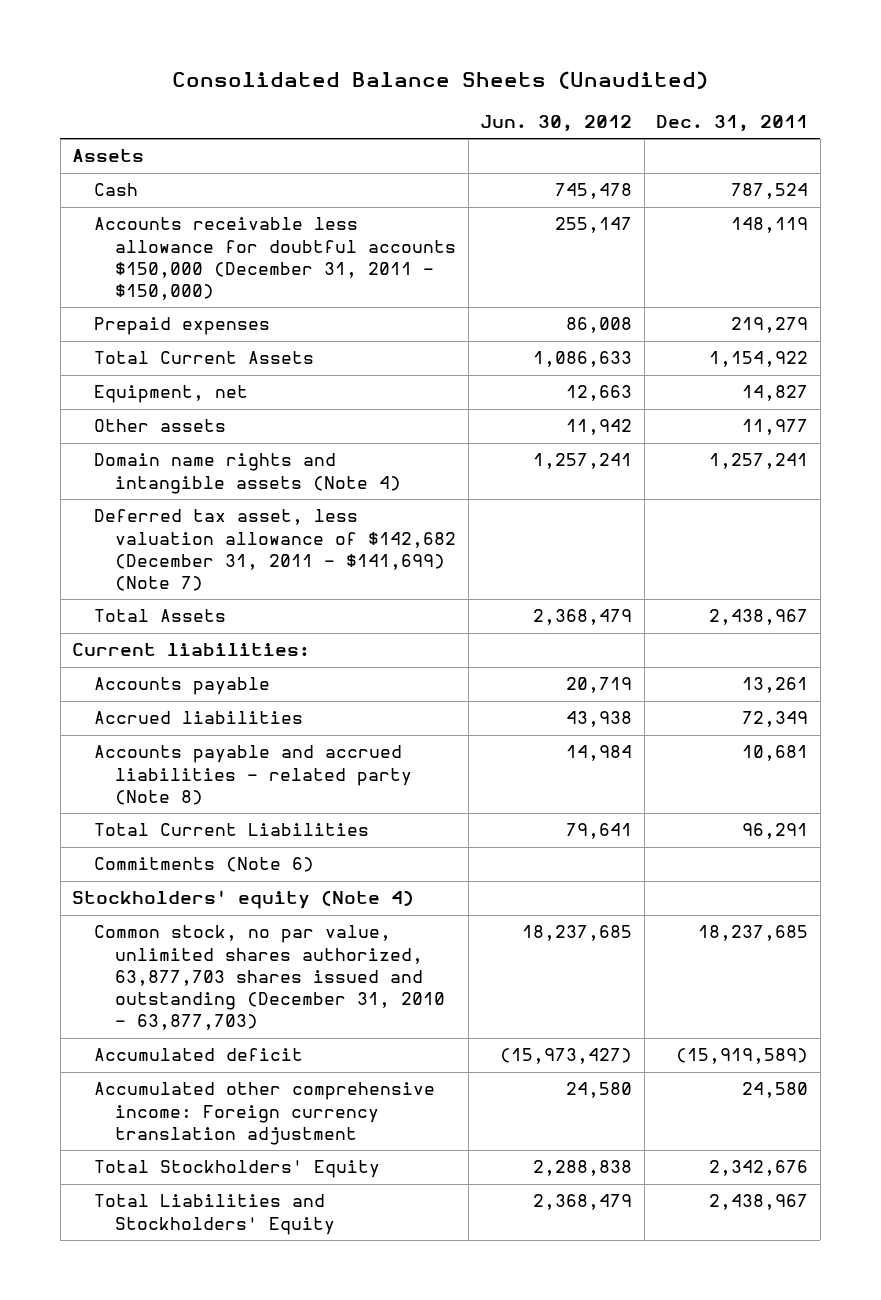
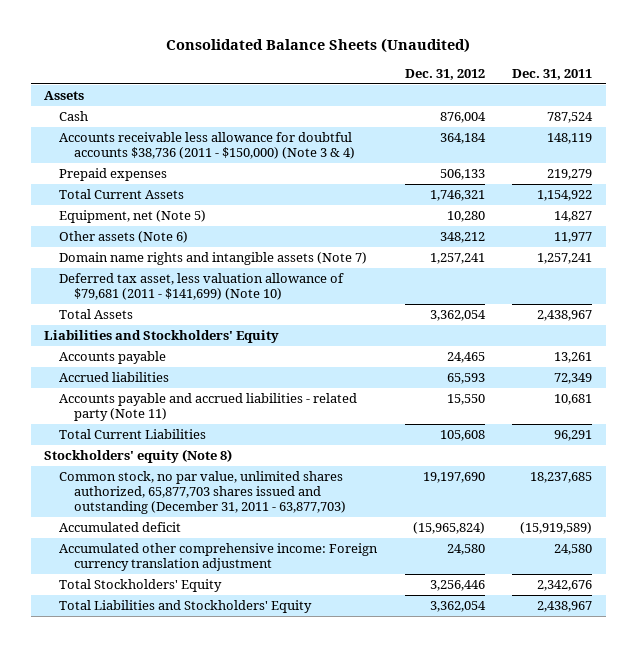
[480,114,633,132] Jun. 30, 2012 -> none
none -> [404,69,485,81] Dec. 31, 2012
[93,217,457,301] Accounts receivable less allowance for doubtful accounts $150,000 (December 31, 2011 - $150,000) -> [58,131,355,160] Accounts receivable less allowance for doubtful accounts $38,736 (2011 - $150,000) (Note 3 & 4)
[93,385,248,404] Equipment, net -> [58,209,206,223] Equipment, net (Note 5)
[93,419,226,433] Other assets -> [58,230,188,243] Other assets (Note 6)
[93,453,402,494] Domain name rights and intangible assets (Note 4) -> [58,251,367,265] Domain name rights and intangible assets (Note 7)
[93,509,457,592] Deferred tax asset, less valuation allowance of $142,682 (December 31, 2011 - $141,699) (Note 7) -> [58,272,344,301] Deferred tax asset, less valuation allowance of $79,681 (2011 - $141,699) (Note 10)
[72,643,311,657] Current liabilities: -> none
none -> [44,329,280,343] Liabilities and Stockholders' Equity
[93,745,413,805] Accounts payable and accrued liabilities - related party (Note 8) -> [58,392,357,422] Accounts payable and accrued liabilities - related party (Note 11)
[93,857,314,873] Commitments (Note 6) -> none
[72,890,415,910] Stockholders' equity (Note 4) -> [44,448,233,463] Stockholders' equity (Note 8)
[93,925,446,1031] Common stock, no par value, unlimited shares authorized, 63,877,703 shares issued and outstanding (December 31, 2010 - 63,877,703) -> [58,470,346,515] Common stock, no par value, unlimited shares authorized, 65,877,703 shares issued and outstanding (December 31, 2011 - 63,877,703)

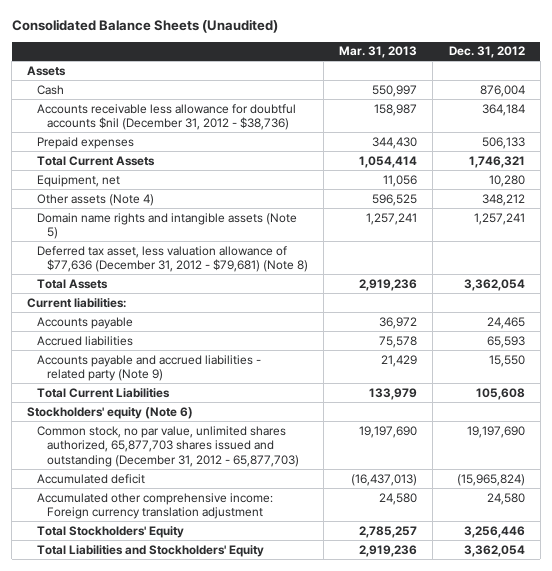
[512,69,593,81] Dec. 31, 2011 -> none
none -> [339,46,418,59] Mar. 31, 2013
[58,131,355,160] Accounts receivable less allowance for doubtful accounts $38,736 (2011 - $150,000) (Note 3 & 4) -> [36,103,296,131] Accounts receivable less allowance for doubtful accounts $nil (December 31, 2012 - $38,736)
[58,209,206,223] Equipment, net (Note 5) -> [36,174,120,187] Equipment, net
[58,230,188,243] Other assets (Note 6) -> [36,193,154,206] Other assets (Note 4)
[58,251,367,265] Domain name rights and intangible assets (Note 7) -> [36,212,297,240] Domain name rights and intangible assets (Note 5)
[58,272,344,301] Deferred tax asset, less valuation allowance of $79,681 (2011 - $141,699) (Note 10) -> [36,245,308,273] Deferred tax asset, less valuation allowance of $77,636 (December 31, 2012 - $79,681) (Note 8)
[44,329,280,343] Liabilities and Stockholders' Equity -> none
none -> [27,297,127,308] Current liabilities:
[58,392,357,422] Accounts payable and accrued liabilities - related party (Note 11) -> [36,354,261,382] Accounts payable and accrued liabilities - related party (Note 9)
[44,448,233,463] Stockholders' equity (Note 8) -> [27,406,194,419] Stockholders' equity (Note 6)
[58,470,346,515] Common stock, no par value, unlimited shares authorized, 65,877,703 shares issued and outstanding (December 31, 2011 - 63,877,703) -> [36,425,299,467] Common stock, no par value, unlimited shares authorized, 65,877,703 shares issued and outstanding (December 31, 2012 - 65,877,703)

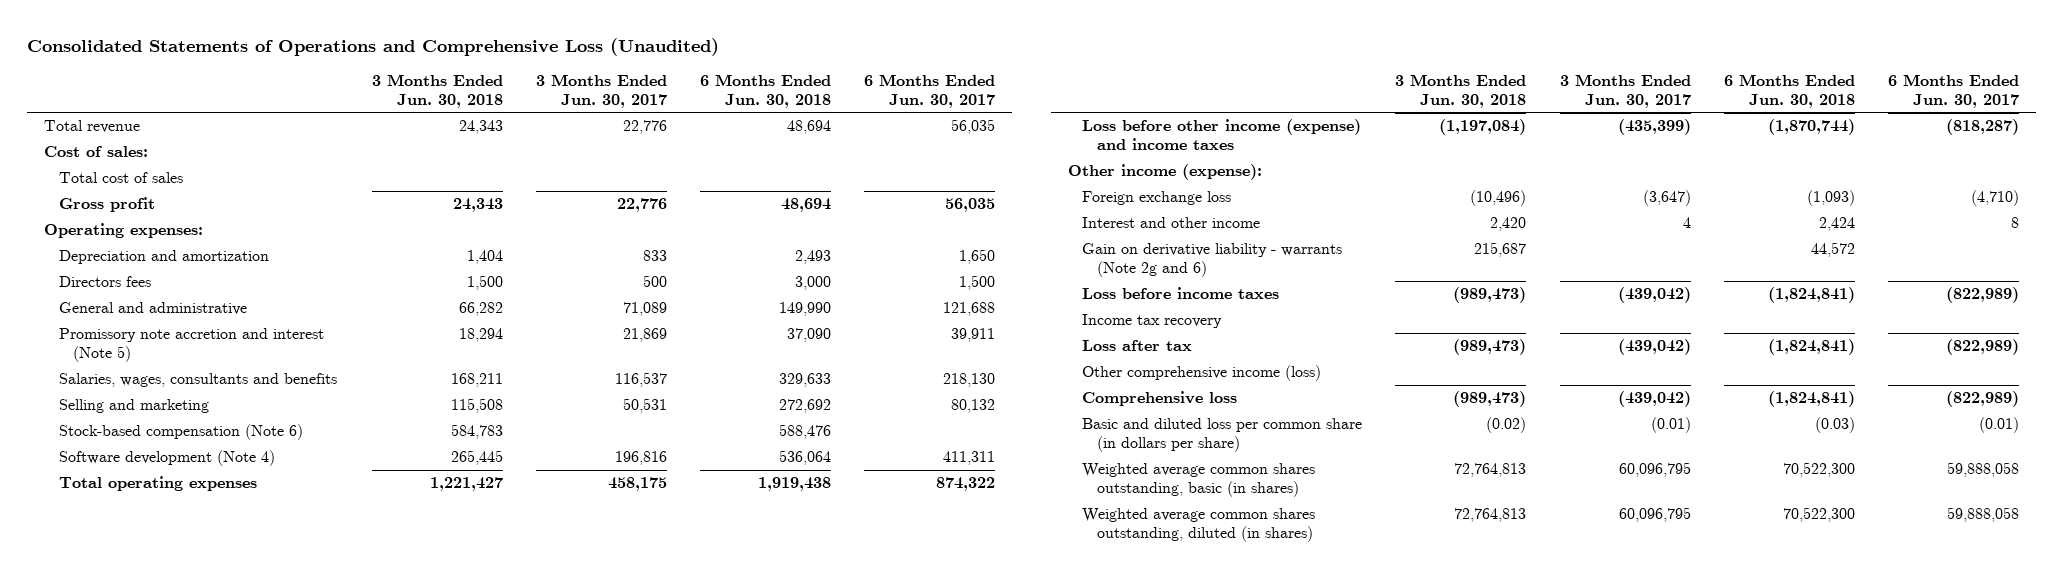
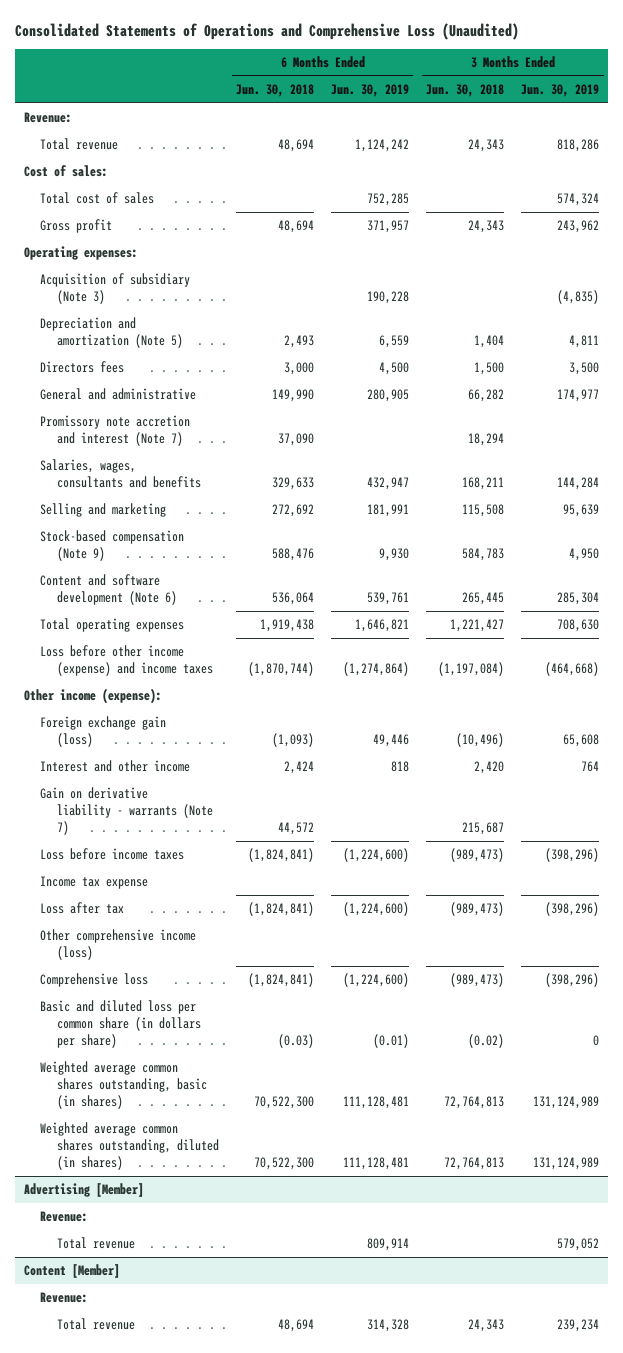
[536,73,668,108] 3 Months Ended Jun. 30, 2017 -> none
[864,73,996,108] 6 Months Ended Jun. 30, 2017 -> none
none -> [331,84,410,98] Jun. 30, 2019
none -> [521,84,600,98] Jun. 30, 2019
none -> [23,112,72,124] Revenue:
none -> [40,273,191,305] Acquisition of subsidiary (Note 3)
[58,250,269,265] Depreciation and amortization -> [40,317,183,349] Depreciation and amortization (Note 5)
[58,328,324,363] Promissory note accretion and interest (Note 5) -> [40,415,191,447] Promissory note accretion and interest (Note 7)
[58,424,303,441] Stock-based compensation (Note 6) -> [40,530,185,562] Stock-based compensation (Note 9)
[58,450,275,467] Software development (Note 4) -> [40,574,177,606] Content and software development (Note 6)
[1082,191,1232,206] Foreign exchange loss -> [40,716,167,748] Foreign exchange gain (loss)
[1082,243,1343,278] Gain on derivative liability - warrants (Note 2g and 6) -> [40,787,213,836] Gain on derivative liability - warrants (Note 7)
[1082,314,1223,329] Income tax recovery -> [40,876,149,890] Income tax expense
none -> [23,1183,144,1198] Advertising [Member]
none -> [40,1211,89,1223] Revenue:
none -> [56,1237,135,1250] Total revenue
none -> [23,1264,120,1279] Content [Member]
none -> [40,1292,89,1304] Revenue:
none -> [56,1318,135,1331] Total revenue

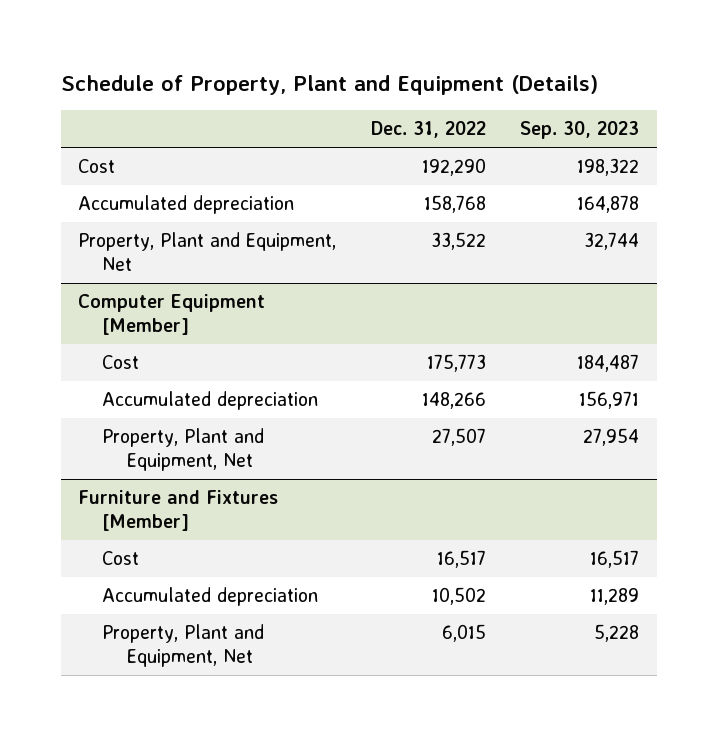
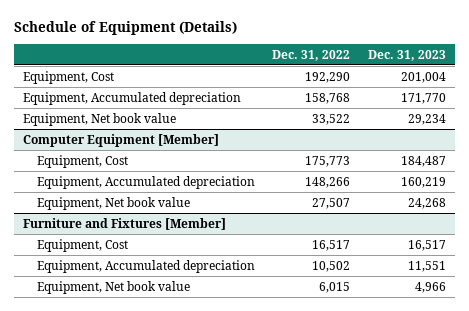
[60,74,598,95] Schedule of Property, Plant and Equipment (Details) -> [13,21,237,36] Schedule of Equipment (Details)
[520,121,640,140] Sep. 30, 2023 -> none
none -> [367,49,446,61] Dec. 31, 2023
[77,159,115,174] Cost -> [22,70,114,84] Equipment, Cost
[77,195,294,215] Accumulated depreciation -> [22,91,241,105] Equipment, Accumulated depreciation
[77,232,336,272] Property, Plant and Equipment, Net -> [22,112,176,126] Equipment, Net book value
[102,355,140,370] Cost -> [36,154,128,168] Equipment, Cost
[102,391,319,411] Accumulated depreciation -> [36,175,255,189] Equipment, Accumulated depreciation
[102,428,265,472] Property, Plant and Equipment, Net -> [36,196,190,210] Equipment, Net book value
[102,551,140,566] Cost -> [36,238,128,252] Equipment, Cost
[102,587,319,607] Accumulated depreciation -> [36,259,255,273] Equipment, Accumulated depreciation
[102,624,265,668] Property, Plant and Equipment, Net -> [36,280,190,294] Equipment, Net book value

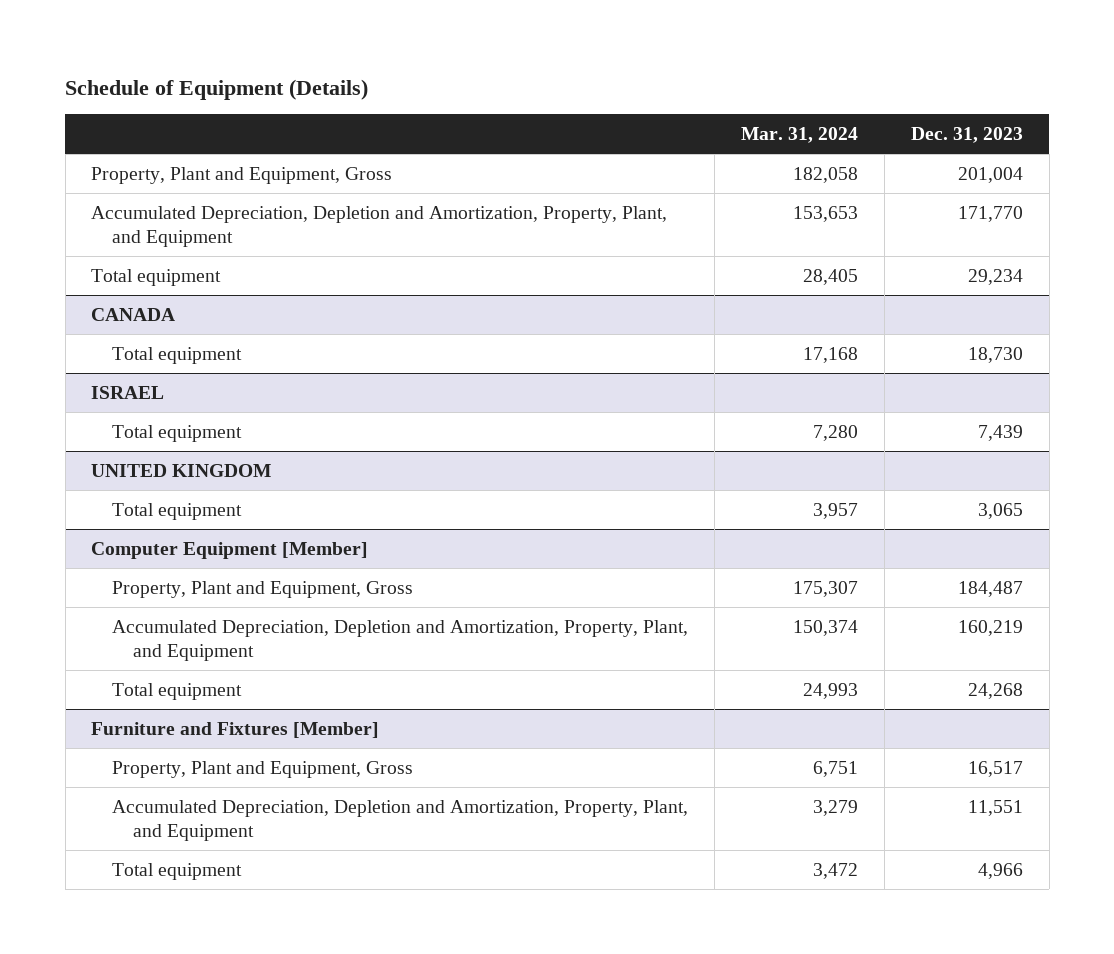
[272,49,351,61] Dec. 31, 2022 -> none
none -> [740,126,858,143] Mar. 31, 2024
[22,70,114,84] Equipment, Cost -> [91,166,393,184] Property, Plant and Equipment, Gross
[22,91,241,105] Equipment, Accumulated depreciation -> [91,205,668,248] Accumulated Depreciation, Depletion and Amortization, Property, Plant, and Equipment
[22,112,176,126] Equipment, Net book value -> [91,268,222,286] Total equipment
none -> [91,307,176,321] CANADA
none -> [112,346,243,364] Total equipment
none -> [91,385,165,399] ISRAEL
none -> [112,424,243,442] Total equipment
none -> [91,463,272,477] UNITED KINGDOM
none -> [112,502,243,520] Total equipment
[36,154,128,168] Equipment, Cost -> [112,580,414,598] Property, Plant and Equipment, Gross
[36,175,255,189] Equipment, Accumulated depreciation -> [112,619,689,662] Accumulated Depreciation, Depletion and Amortization, Property, Plant, and Equipment
[36,196,190,210] Equipment, Net book value -> [112,682,243,700] Total equipment
[36,238,128,252] Equipment, Cost -> [112,760,414,778] Property, Plant and Equipment, Gross
[36,259,255,273] Equipment, Accumulated depreciation -> [112,799,689,842] Accumulated Depreciation, Depletion and Amortization, Property, Plant, and Equipment
[36,280,190,294] Equipment, Net book value -> [112,862,243,880] Total equipment

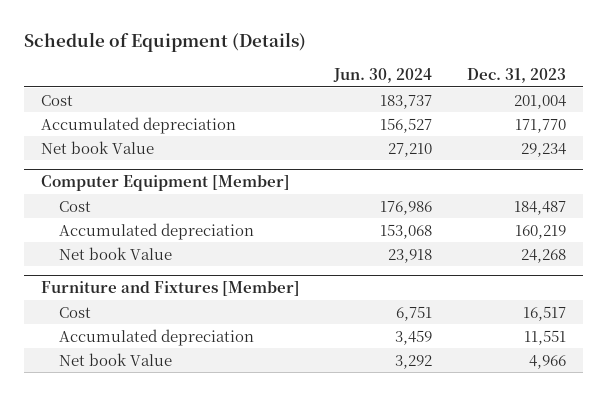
[740,126,858,143] Mar. 31, 2024 -> none
none -> [333,67,433,83] Jun. 30, 2024
[91,307,176,321] CANADA -> none
[112,346,243,364] Total equipment -> none
[91,385,165,399] ISRAEL -> none
[112,424,243,442] Total equipment -> none
[91,463,272,477] UNITED KINGDOM -> none
[112,502,243,520] Total equipment -> none
[91,166,393,184] Property, Plant and Equipment, Gross -> [41,94,74,106] Cost
[91,205,668,248] Accumulated Depreciation, Depletion and Amortization, Property, Plant, and Equipment -> [41,116,237,134] Accumulated depreciation
[91,268,222,286] Total equipment -> [41,140,155,154] Net book Value
[112,580,414,598] Property, Plant and Equipment, Gross -> [58,200,91,212] Cost
[112,619,689,662] Accumulated Depreciation, Depletion and Amortization, Property, Plant, and Equipment -> [58,222,254,240] Accumulated depreciation
[112,682,243,700] Total equipment -> [58,246,172,260] Net book Value
[112,760,414,778] Property, Plant and Equipment, Gross -> [58,306,91,318] Cost
[112,799,689,842] Accumulated Depreciation, Depletion and Amortization, Property, Plant, and Equipment -> [58,328,254,346] Accumulated depreciation
[112,862,243,880] Total equipment -> [58,352,172,366] Net book Value

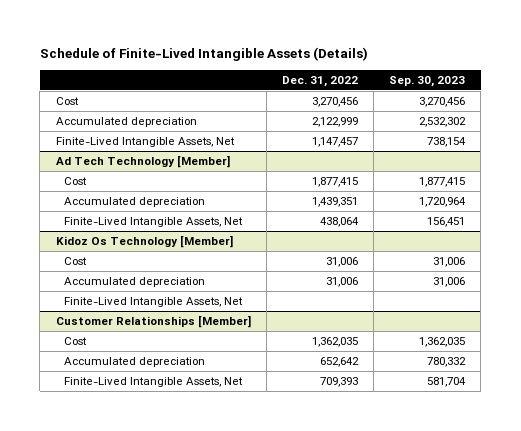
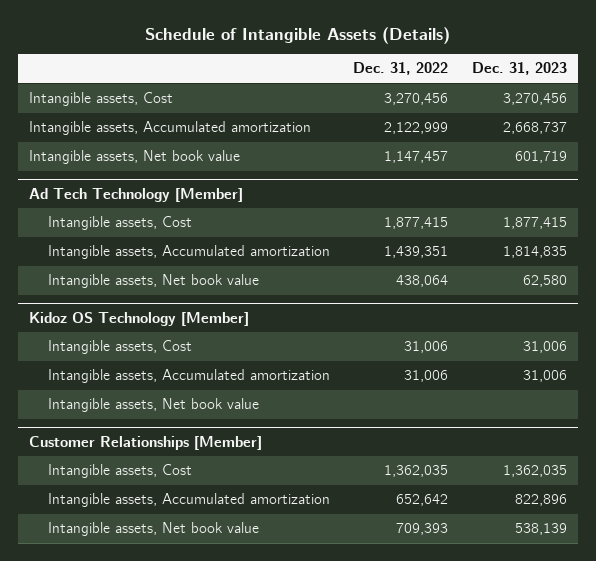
[39,47,368,62] Schedule of Finite-Lived Intangible Assets (Details) -> [144,26,450,44] Schedule of Intangible Assets (Details)
[389,76,466,88] Sep. 30, 2023 -> none
none -> [471,62,567,76] Dec. 31, 2023
[55,97,79,106] Cost -> [29,92,174,107] Intangible assets, Cost
[55,117,197,128] Accumulated depreciation -> [29,121,312,136] Intangible assets, Accumulated amortization
[55,137,235,148] Finite-Lived Intangible Assets, Net -> [29,150,241,165] Intangible assets, Net book value
[64,177,88,186] Cost -> [47,216,192,231] Intangible assets, Cost
[64,197,206,208] Accumulated depreciation -> [47,245,330,260] Intangible assets, Accumulated amortization
[64,217,244,228] Finite-Lived Intangible Assets, Net -> [47,274,259,289] Intangible assets, Net book value
[55,235,233,249] Kidoz Os Technology [Member] -> [29,312,250,327] Kidoz OS Technology [Member]
[64,257,88,266] Cost -> [47,340,192,355] Intangible assets, Cost
[64,277,206,288] Accumulated depreciation -> [47,369,330,384] Intangible assets, Accumulated amortization
[64,297,244,308] Finite-Lived Intangible Assets, Net -> [47,398,259,413] Intangible assets, Net book value
[64,337,88,346] Cost -> [47,464,192,479] Intangible assets, Cost
[64,357,206,368] Accumulated depreciation -> [47,493,330,508] Intangible assets, Accumulated amortization
[64,377,244,388] Finite-Lived Intangible Assets, Net -> [47,522,259,537] Intangible assets, Net book value

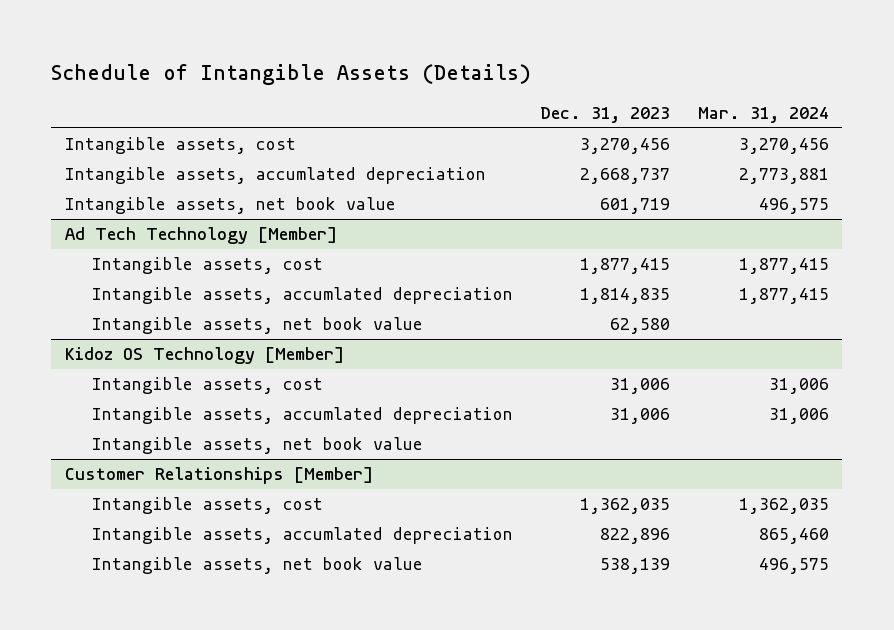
[353,62,449,76] Dec. 31, 2022 -> none
none -> [697,107,829,124] Mar. 31, 2024
[29,92,174,107] Intangible assets, Cost -> [65,137,297,155] Intangible assets, cost
[29,121,312,136] Intangible assets, Accumulated amortization -> [65,167,487,185] Intangible assets, accumlated depreciation
[29,150,241,165] Intangible assets, Net book value -> [65,197,397,215] Intangible assets, net book value
[47,216,192,231] Intangible assets, Cost -> [91,257,323,275] Intangible assets, cost
[47,245,330,260] Intangible assets, Accumulated amortization -> [91,287,513,305] Intangible assets, accumlated depreciation
[47,274,259,289] Intangible assets, Net book value -> [91,317,423,335] Intangible assets, net book value
[47,340,192,355] Intangible assets, Cost -> [91,377,323,395] Intangible assets, cost
[47,369,330,384] Intangible assets, Accumulated amortization -> [91,407,513,425] Intangible assets, accumlated depreciation
[47,398,259,413] Intangible assets, Net book value -> [91,437,423,455] Intangible assets, net book value
[47,464,192,479] Intangible assets, Cost -> [91,497,323,515] Intangible assets, cost
[47,493,330,508] Intangible assets, Accumulated amortization -> [91,527,513,545] Intangible assets, accumlated depreciation
[47,522,259,537] Intangible assets, Net book value -> [91,557,423,575] Intangible assets, net book value

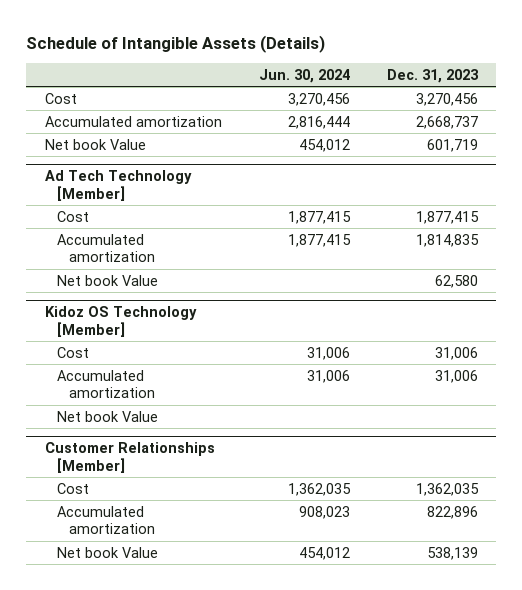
[697,107,829,124] Mar. 31, 2024 -> none
none -> [258,68,350,83] Jun. 30, 2024
[65,137,297,155] Intangible assets, cost -> [44,92,77,104] Cost
[65,167,487,185] Intangible assets, accumlated depreciation -> [44,115,222,127] Accumulated amortization
[65,197,397,215] Intangible assets, net book value -> [44,138,146,150] Net book Value
[91,257,323,275] Intangible assets, cost -> [56,210,89,222] Cost
[91,287,513,305] Intangible assets, accumlated depreciation -> [56,233,156,263] Accumulated amortization
[91,317,423,335] Intangible assets, net book value -> [56,274,158,286] Net book Value
[91,377,323,395] Intangible assets, cost -> [56,346,89,358] Cost
[91,407,513,425] Intangible assets, accumlated depreciation -> [56,369,156,399] Accumulated amortization
[91,437,423,455] Intangible assets, net book value -> [56,410,158,422] Net book Value
[91,497,323,515] Intangible assets, cost -> [56,482,89,494] Cost
[91,527,513,545] Intangible assets, accumlated depreciation -> [56,505,156,535] Accumulated amortization
[91,557,423,575] Intangible assets, net book value -> [56,546,158,558] Net book Value

